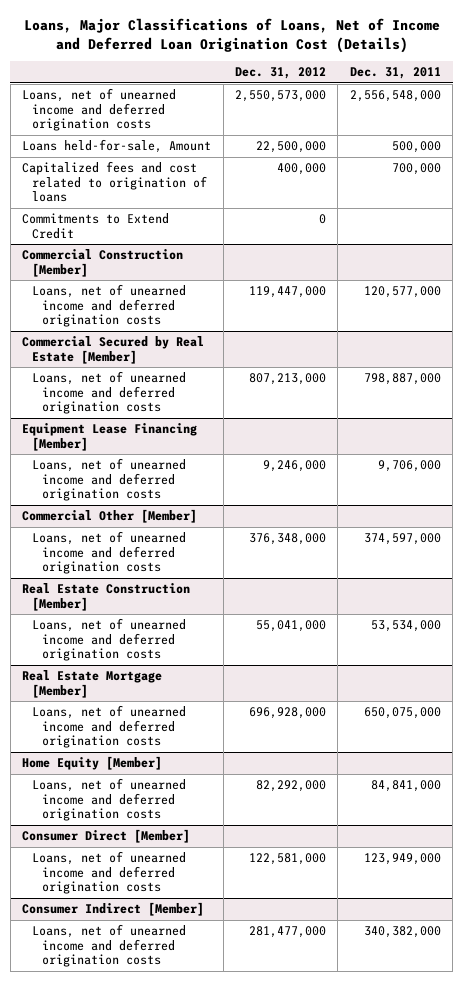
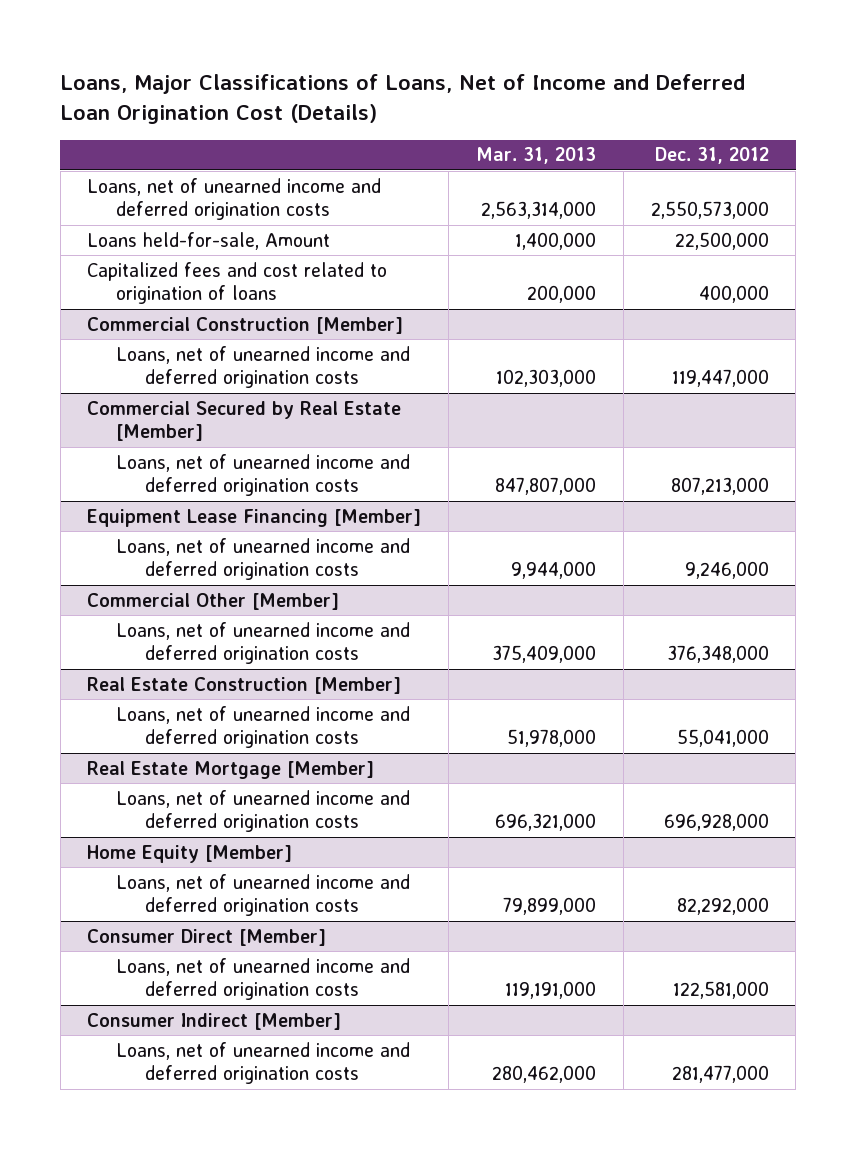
[349,67,441,80] Dec. 31, 2011 -> none
none -> [476,147,597,165] Mar. 31, 2013
[22,213,170,239] Commitments to Extend Credit -> none

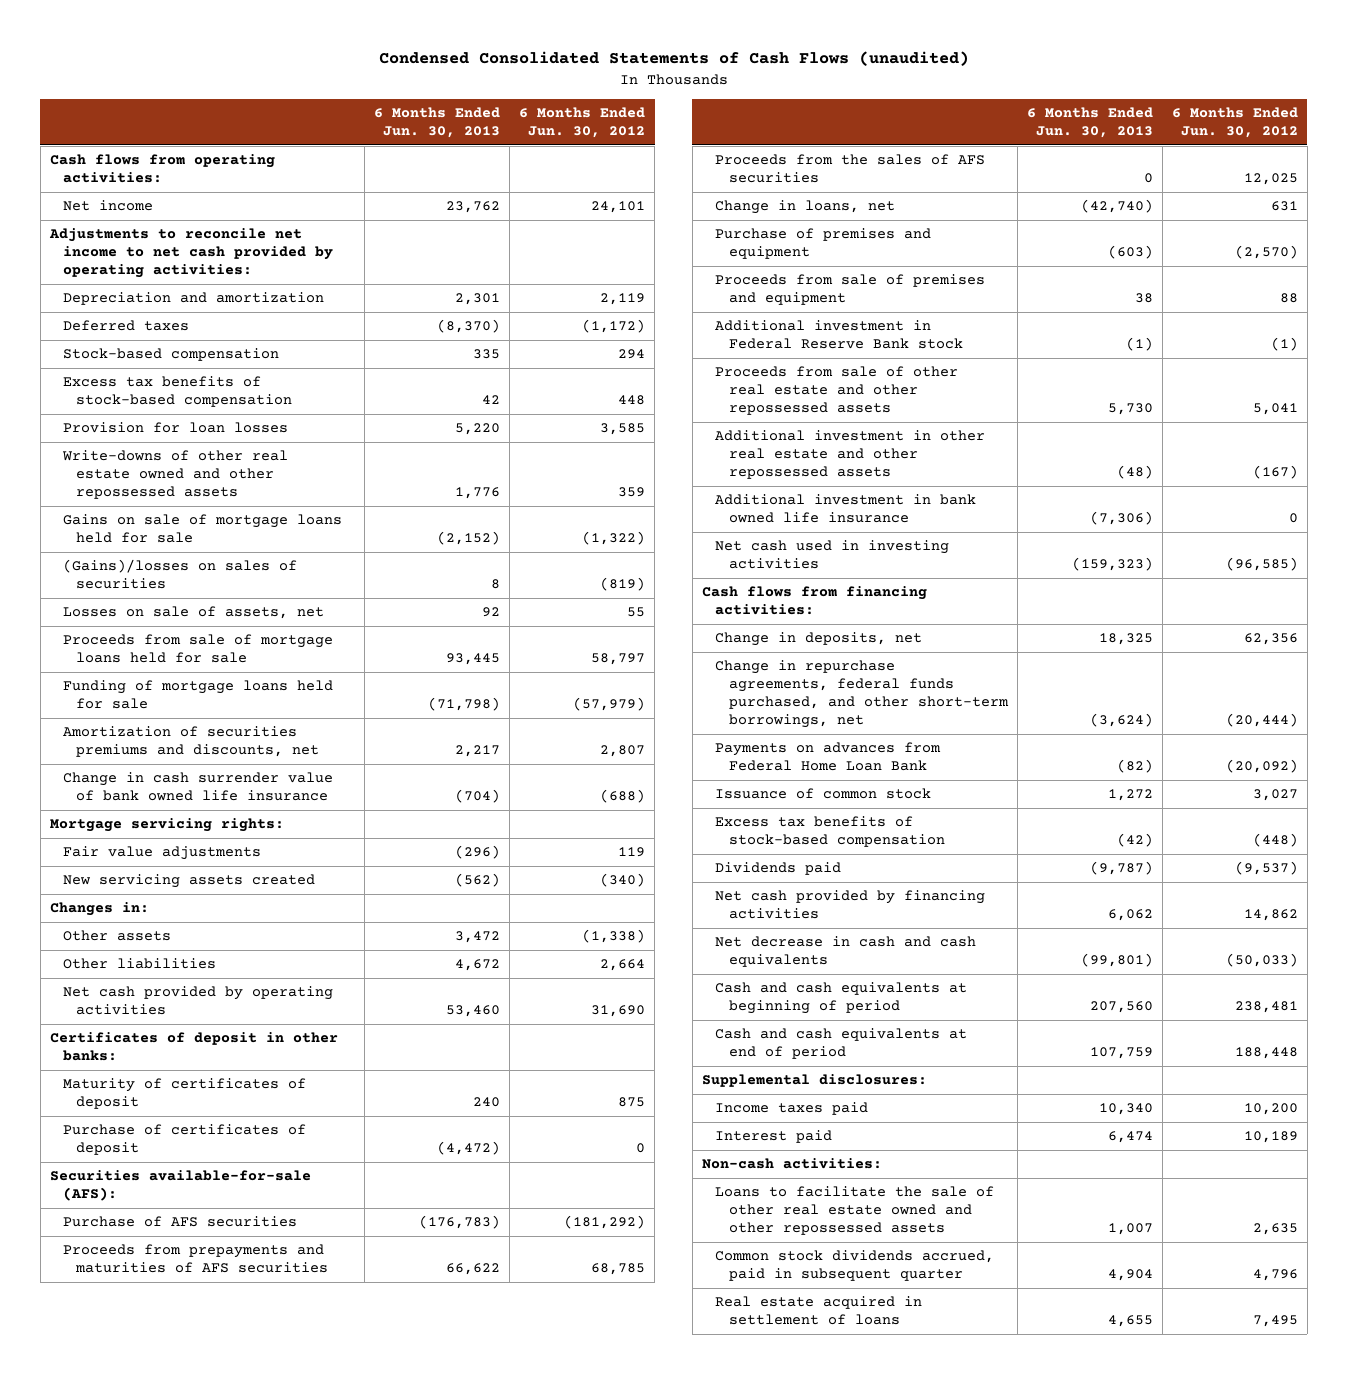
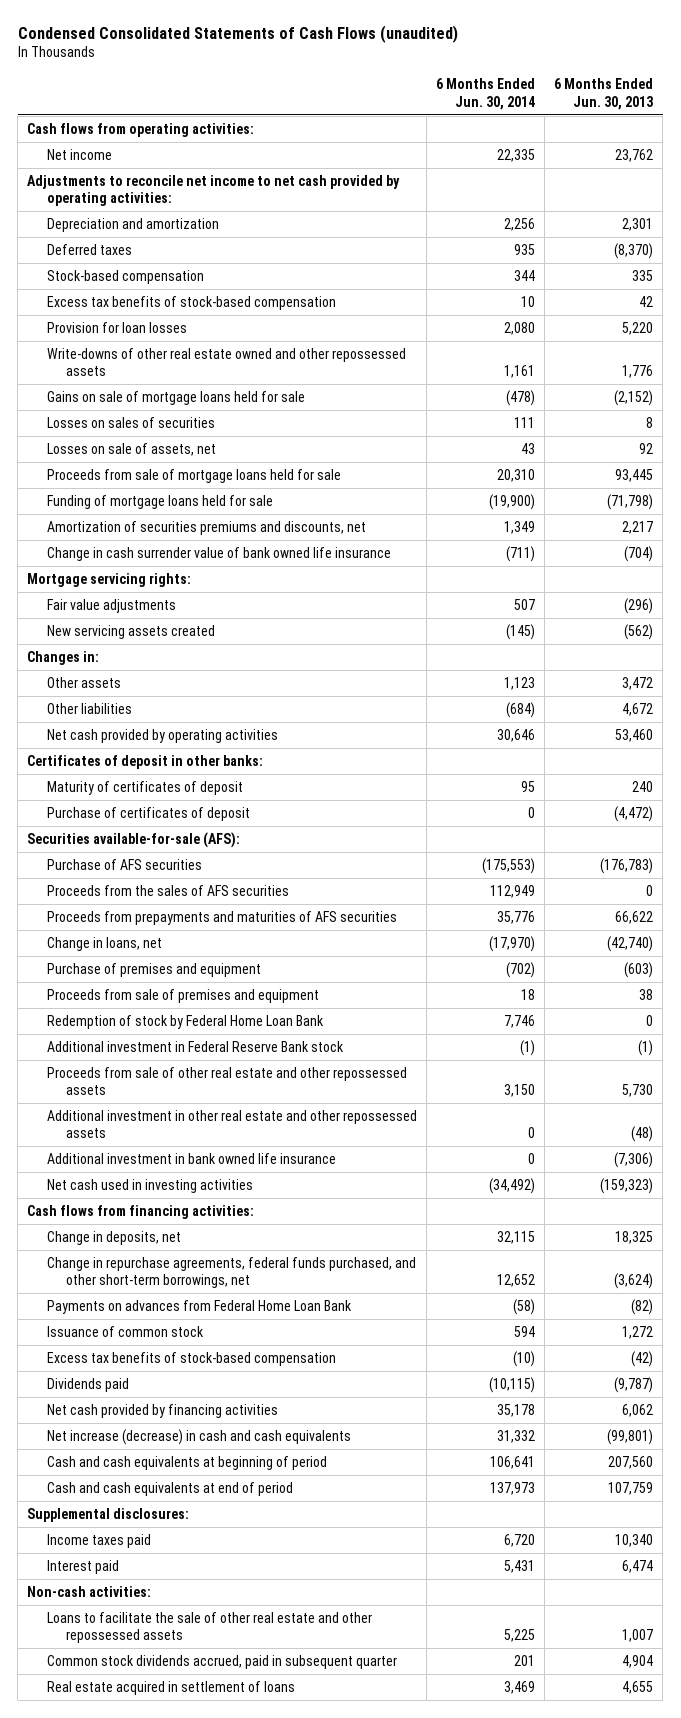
[519,107,646,139] 6 Months Ended Jun. 30, 2012 -> none
none -> [436,77,536,110] 6 Months Ended Jun. 30, 2014
[63,559,298,590] (Gains)/losses on sales of securities -> [46,416,215,428] Losses on sales of securities
[63,1244,329,1274] Proceeds from prepayments and maturities of AFS securities -> [46,910,397,925] Proceeds from prepayments and maturities of AFS securities
none -> [46,1014,324,1029] Redemption of stock by Federal Home Loan Bank
[715,936,977,968] Net decrease in cash and cash equivalents -> [46,1428,351,1445] Net increase (decrease) in cash and cash equivalents
[715,1186,995,1236] Loans to facilitate the sale of other real estate owned and other repossessed assets -> [46,1611,372,1644] Loans to facilitate the sale of other real estate and other repossessed assets

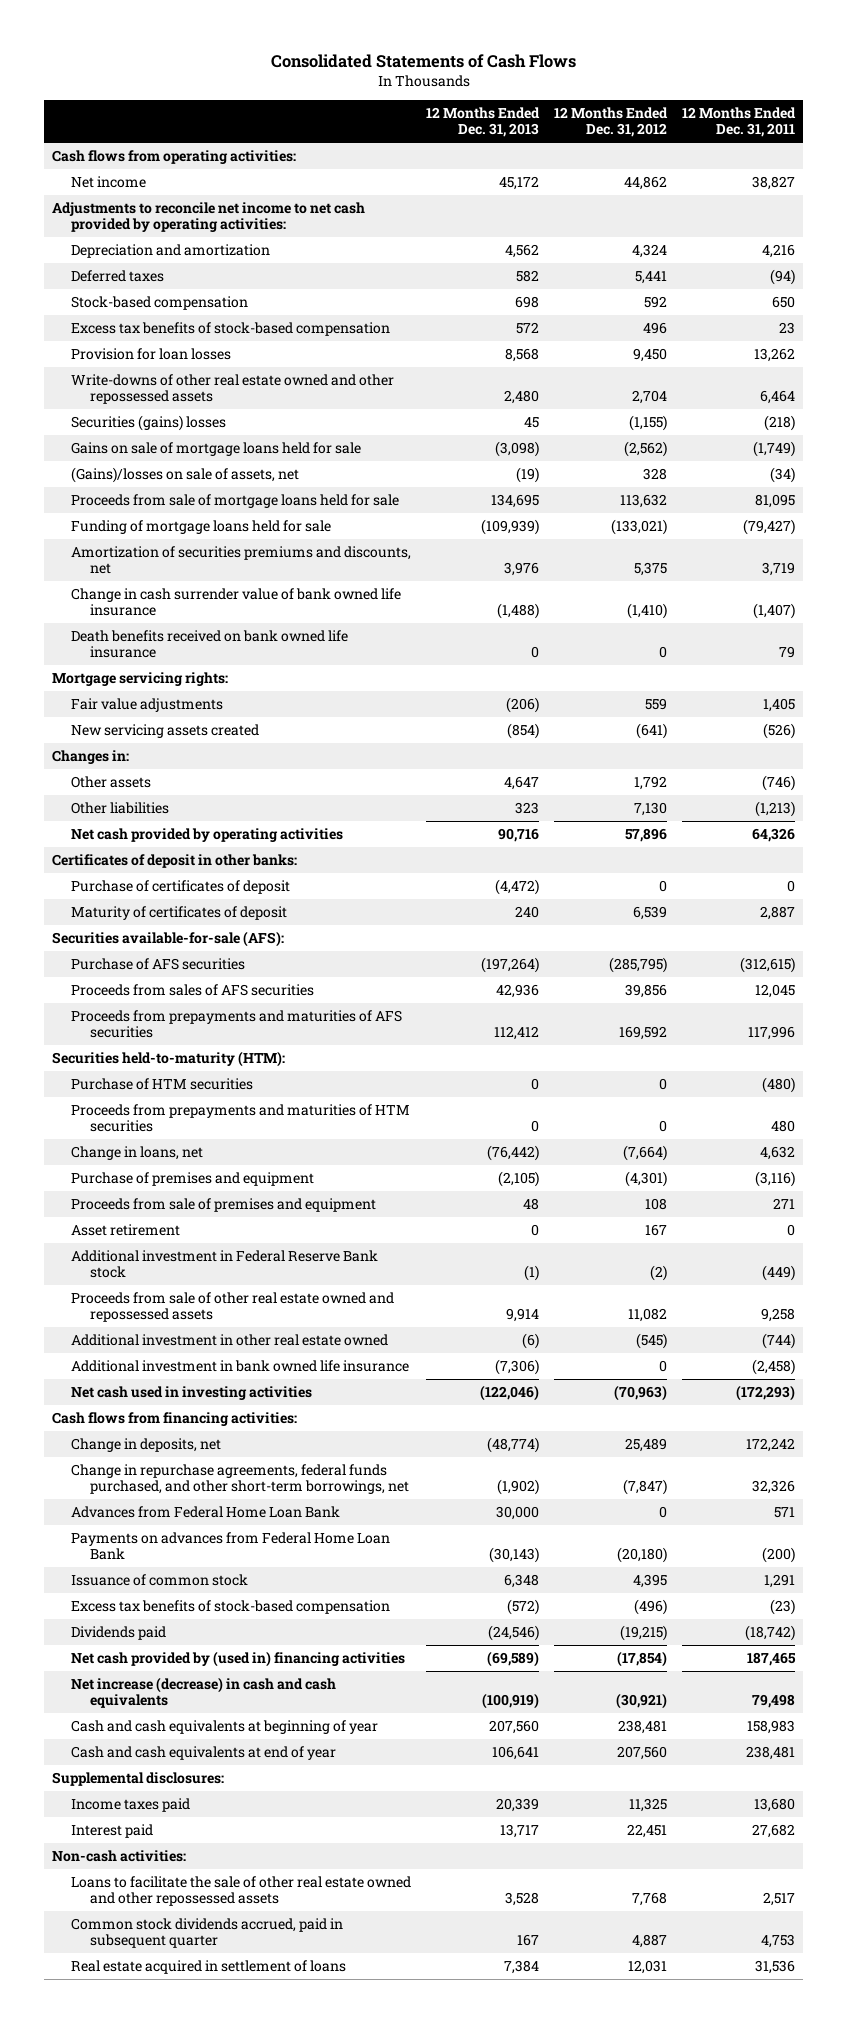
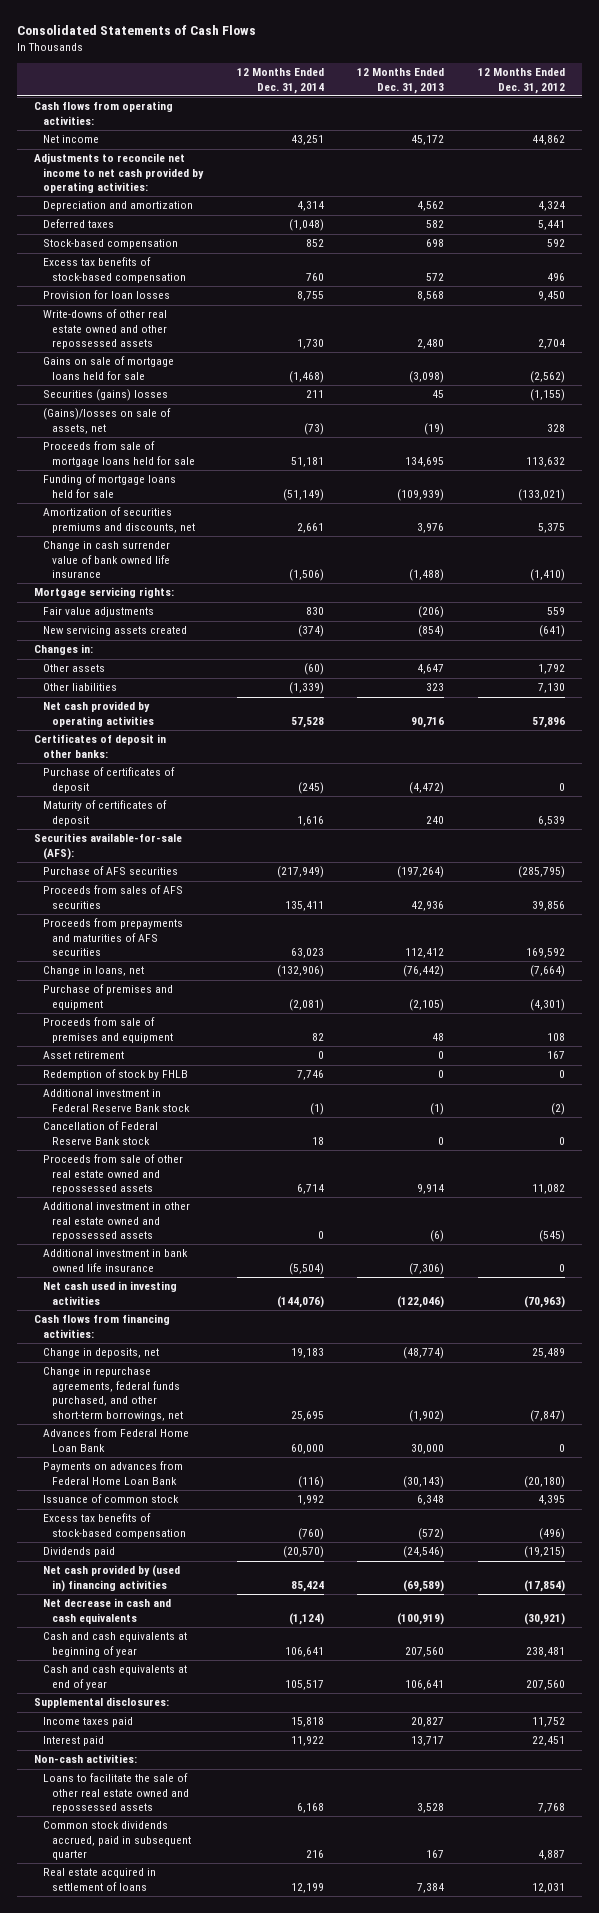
[682,107,797,138] 12 Months Ended Dec. 31, 2011 -> none
none -> [236,68,324,94] 12 Months Ended Dec. 31, 2014
[70,414,226,431] Securities (gains) losses -> [42,389,168,402] Securities (gains) losses
[70,629,348,659] Death benefits received on bank owned life insurance -> none
[51,1050,285,1067] Securities held-to-maturity (HTM): -> none
[70,1077,253,1090] Purchase of HTM securities -> none
[70,1103,410,1133] Proceeds from prepayments and maturities of HTM securities -> none
none -> [42,1069,188,1081] Redemption of stock by FHLB
none -> [42,1121,158,1145] Cancellation of Federal Reserve Bank stock
[70,1333,388,1346] Additional investment in other real estate owned -> [42,1202,190,1242] Additional investment in other real estate owned and repossessed assets
[70,1676,336,1709] Net increase (decrease) in cash and cash equivalents -> [42,1598,171,1624] Net decrease in cash and cash equivalents
[495,1797,539,1812] 20,339 -> [411,1717,445,1728] 20,827
[629,1797,668,1812] 11,325 -> [531,1717,565,1728] 11,752
[70,1875,411,1907] Loans to facilitate the sale of other real estate owned and other repossessed assets -> [42,1773,189,1814] Loans to facilitate the sale of other real estate owned and repossessed assets

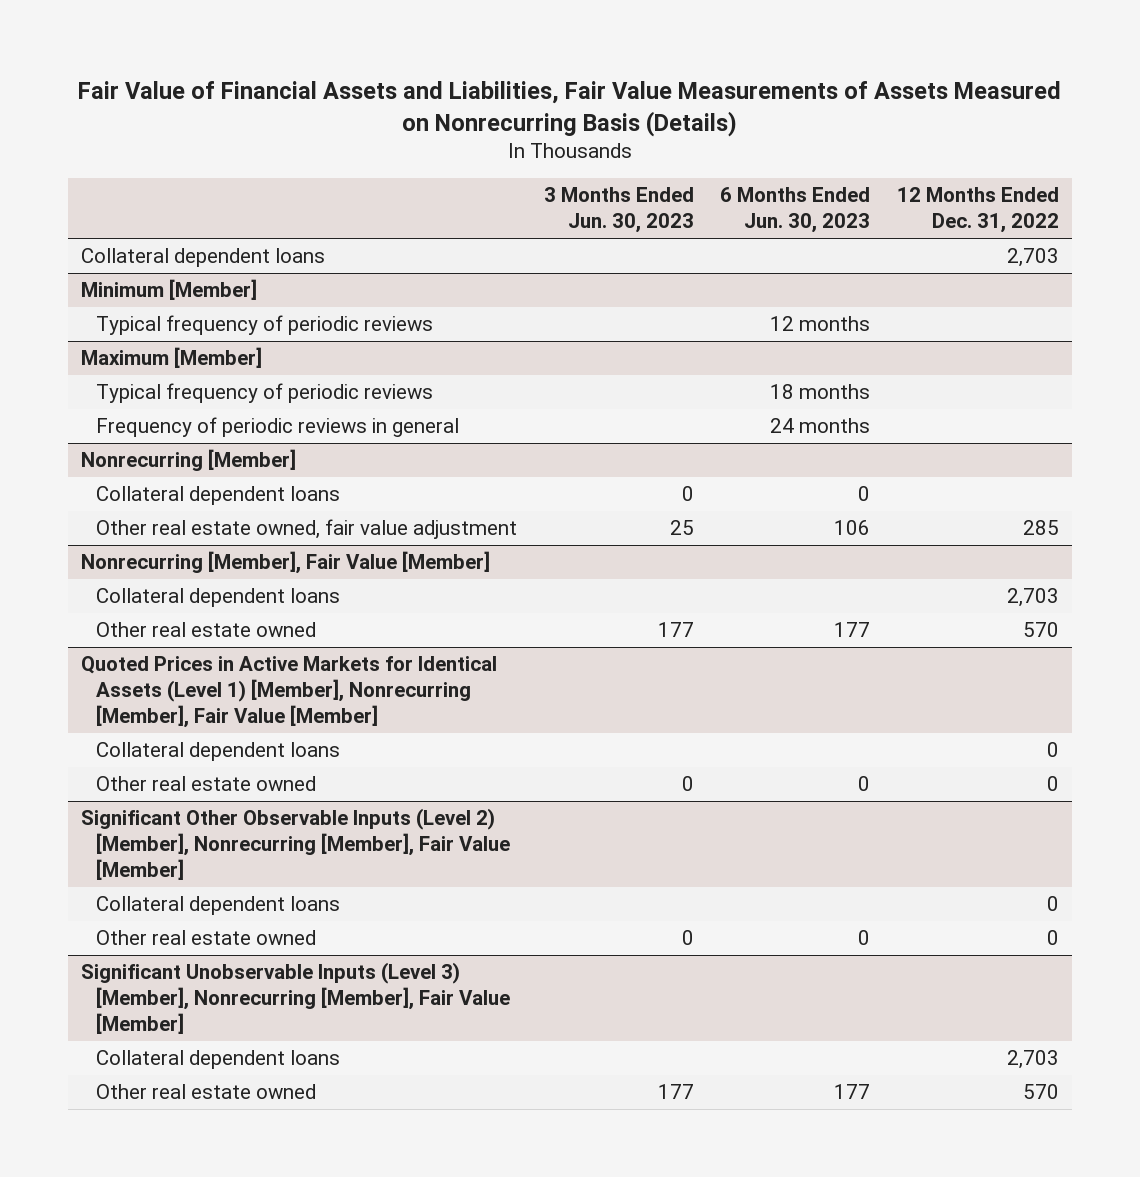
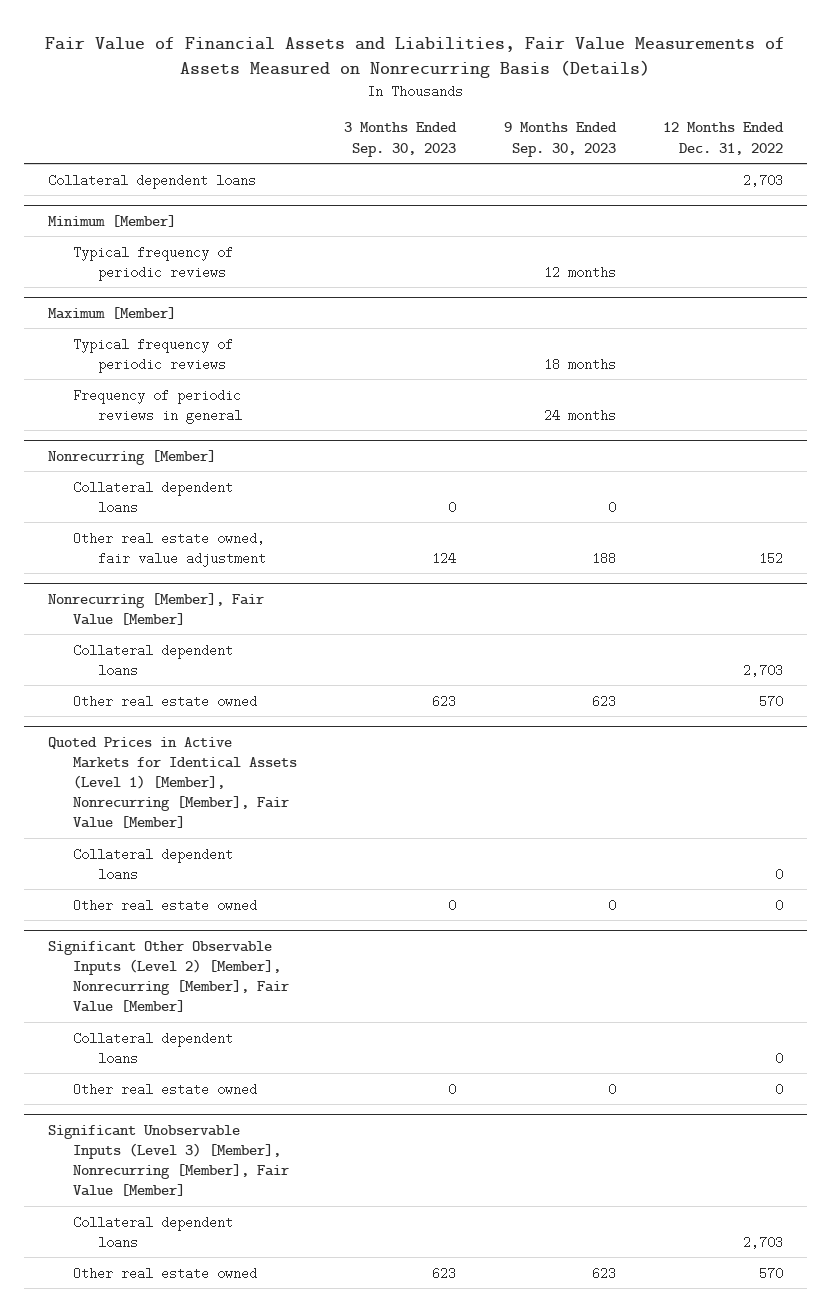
[543,187,694,234] 3 Months Ended Jun. 30, 2023 -> none
[720,187,871,234] 6 Months Ended Jun. 30, 2023 -> none
none -> [344,122,458,157] 3 Months Ended Sep. 30, 2023
none -> [503,122,617,157] 9 Months Ended Sep. 30, 2023
[1022,520,1059,536] 285 -> [759,551,784,565] 152

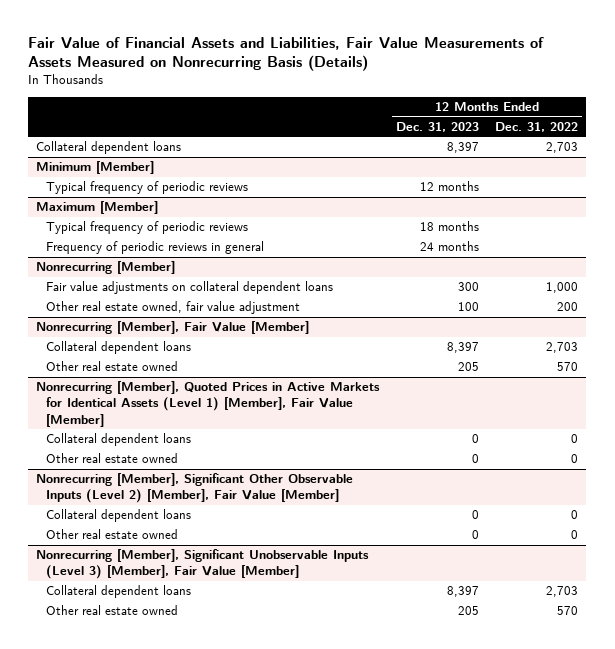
[344,122,458,157] 3 Months Ended Sep. 30, 2023 -> none
[503,122,617,157] 9 Months Ended Sep. 30, 2023 -> none
none -> [395,121,479,132] Dec. 31, 2023
[72,480,233,514] Collateral dependent loans -> none
none -> [46,281,334,295] Fair value adjustments on collateral dependent loans
[759,551,784,565] 152 -> [557,302,579,312] 200
[47,736,297,829] Quoted Prices in Active Markets for Identical Assets (Level 1) [Member], Nonrecurring [Member], Fair Value [Member] -> [36,381,381,427] Nonrecurring [Member], Quoted Prices in Active Markets for Identical Assets (Level 1) [Member], Fair Value [Member]
[47,940,289,1012] Significant Other Observable Inputs (Level 2) [Member], Nonrecurring [Member], Fair Value [Member] -> [36,473,354,504] Nonrecurring [Member], Significant Other Observable Inputs (Level 2) [Member], Fair Value [Member]
[47,1124,289,1196] Significant Unobservable Inputs (Level 3) [Member], Nonrecurring [Member], Fair Value [Member] -> [36,549,370,580] Nonrecurring [Member], Significant Unobservable Inputs (Level 3) [Member], Fair Value [Member]

